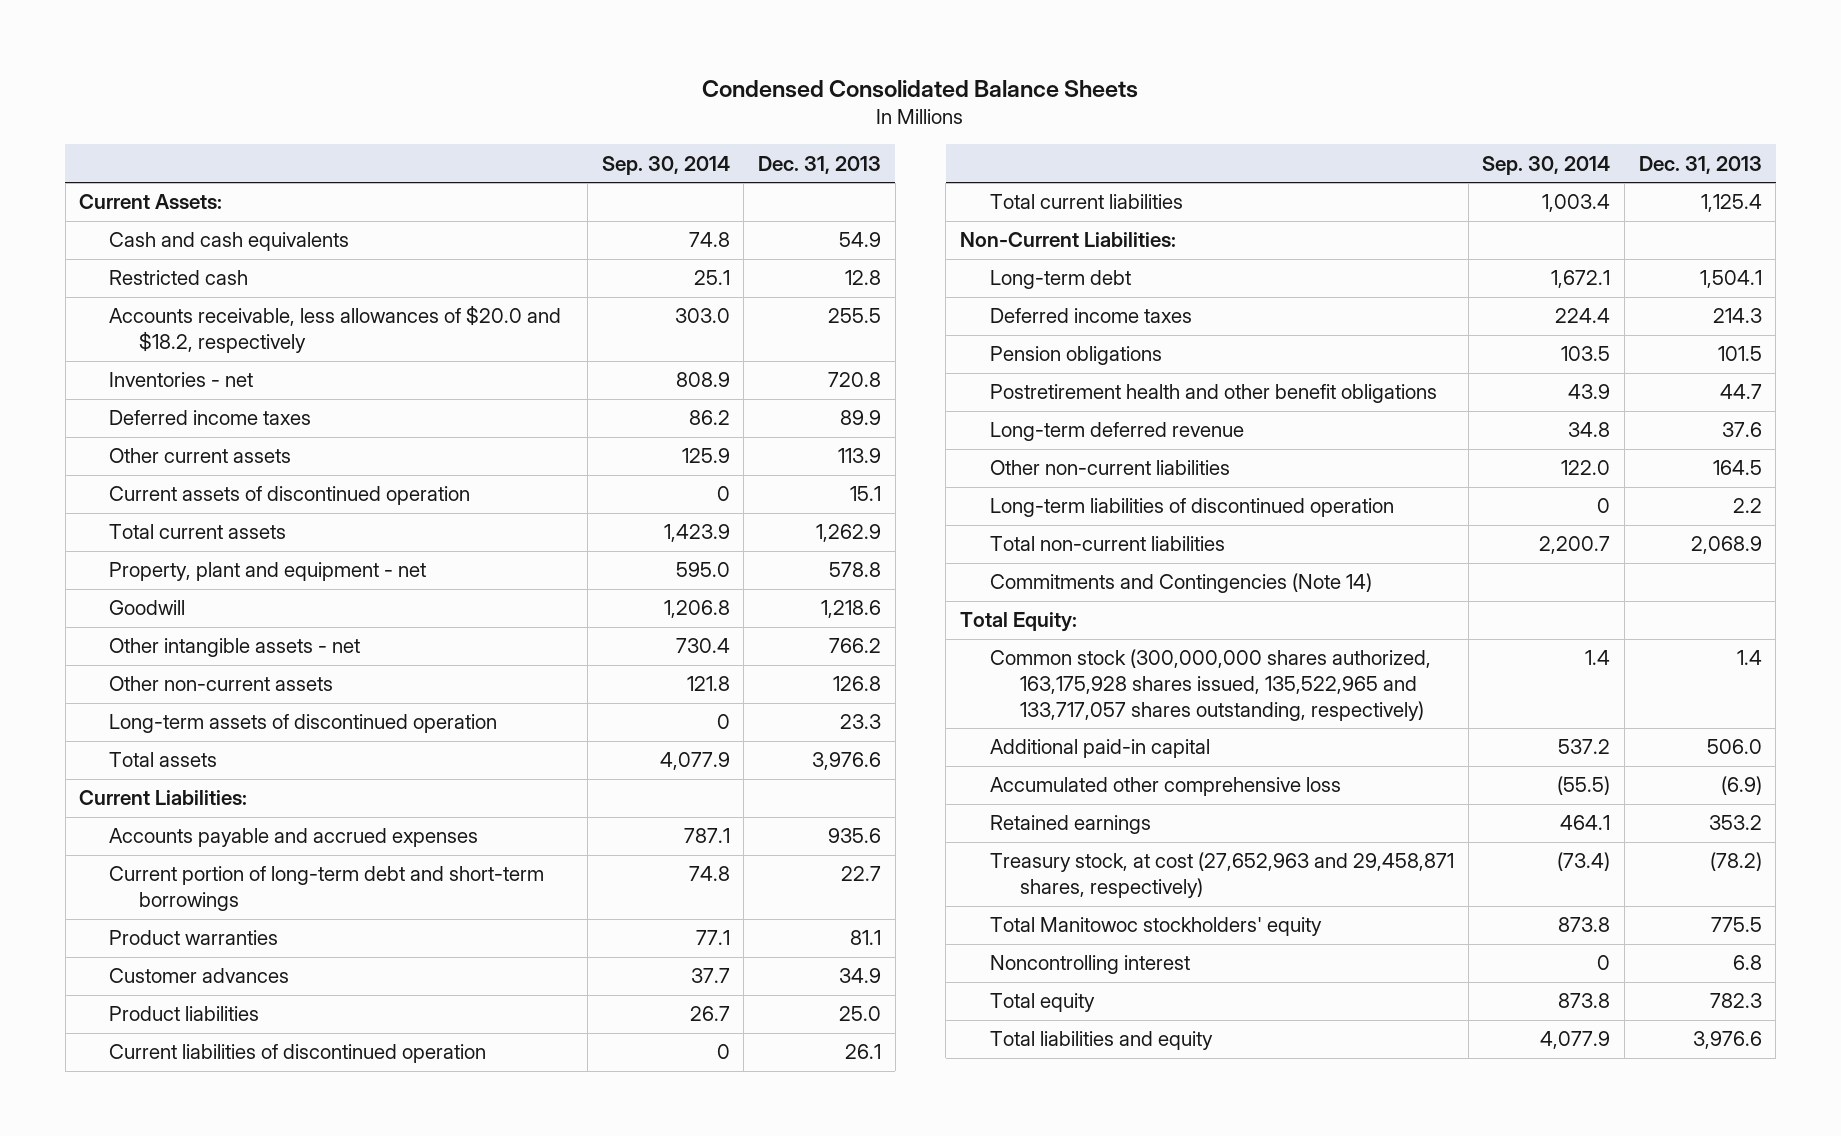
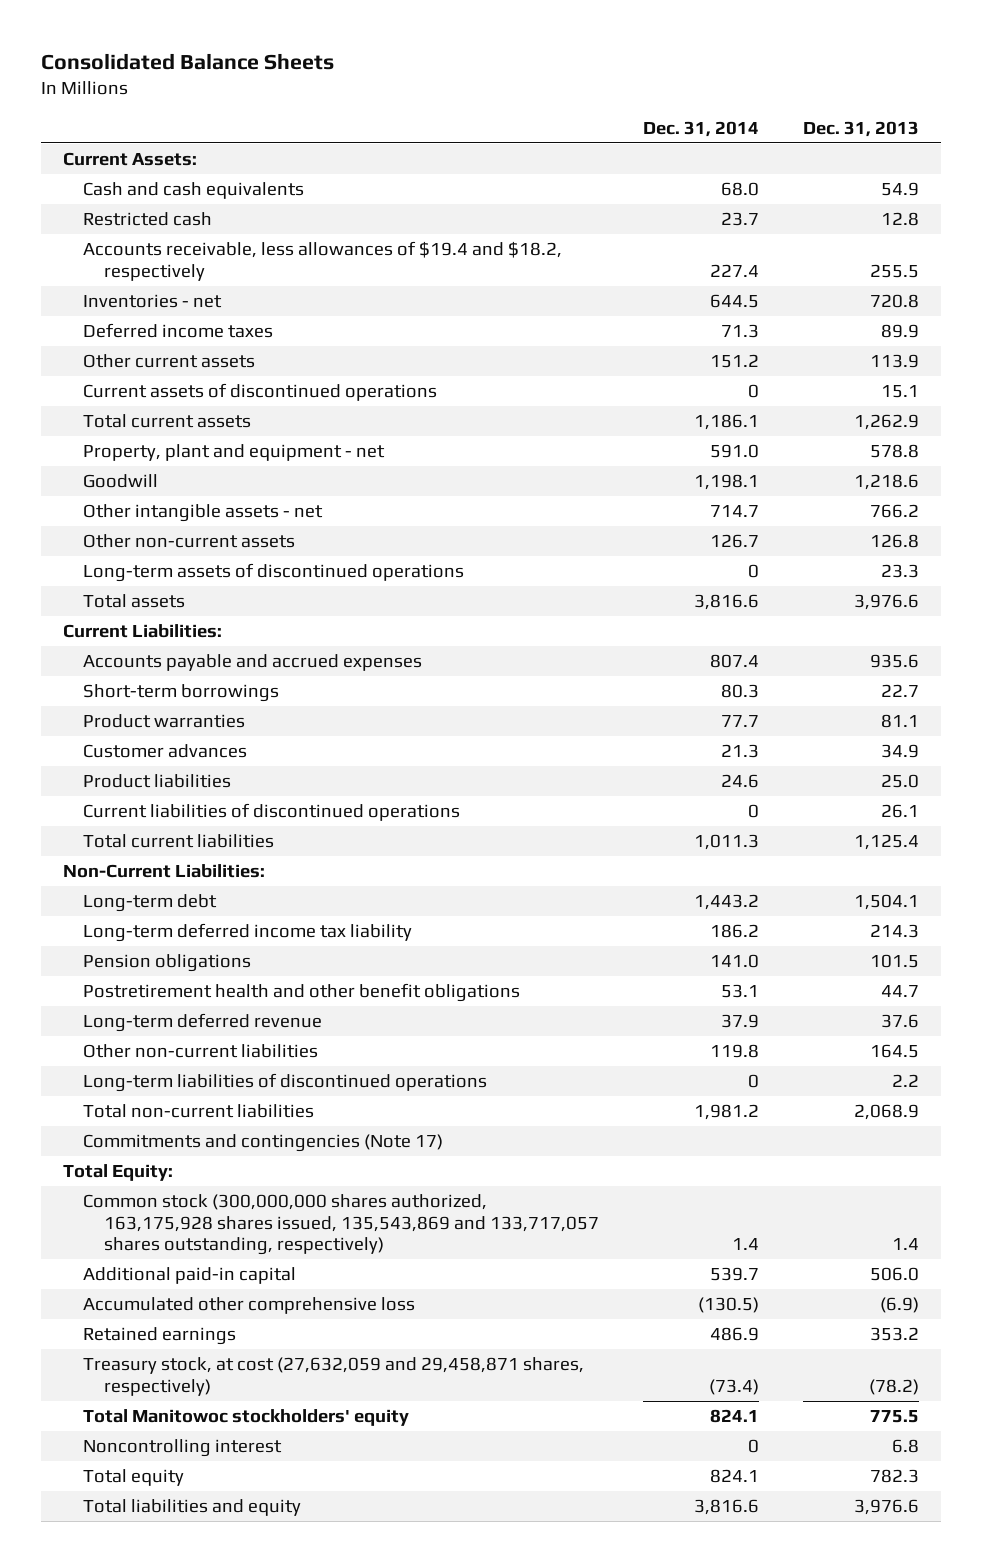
[702,79,1139,98] Condensed Consolidated Balance Sheets -> [40,53,334,71] Consolidated Balance Sheets
[601,155,730,175] Sep. 30, 2014 -> none
none -> [642,120,759,137] Dec. 31, 2014
[109,305,562,354] Accounts receivable, less allowances of $20.0 and $18.2, respectively -> [83,241,563,281] Accounts receivable, less allowances of $19.4 and $18.2, respectively
[109,486,471,506] Current assets of discontinued operation -> [83,383,438,402] Current assets of discontinued operations
[109,714,498,734] Long-term assets of discontinued operation -> [83,563,465,583] Long-term assets of discontinued operations
[109,866,545,912] Current portion of long-term debt and short-term borrowings -> [83,684,280,703] Short-term borrowings
[109,1044,487,1064] Current liabilities of discontinued operation -> [83,803,461,822] Current liabilities of discontinued operations
[989,308,1192,324] Deferred income taxes -> [83,923,413,943] Long-term deferred income tax liability
[989,498,1394,518] Long-term liabilities of discontinued operation -> [83,1073,488,1093] Long-term liabilities of discontinued operations
[989,573,1372,594] Commitments and Contingencies (Note 14) -> [83,1134,444,1153] Commitments and contingencies (Note 17)
[989,649,1431,721] Common stock (300,000,000 shares authorized, 163,175,928 shares issued, 135,522,965 and 133,717,057 shares outstanding, respectively) -> [83,1194,599,1256] Common stock (300,000,000 shares authorized, 163,175,928 shares issued, 135,543,869 and 133,717,057 shares outstanding, respectively)
[989,852,1454,899] Treasury stock, at cost (27,652,963 and 29,458,871 shares, respectively) -> [83,1357,585,1396] Treasury stock, at cost (27,632,059 and 29,458,871 shares, respectively)

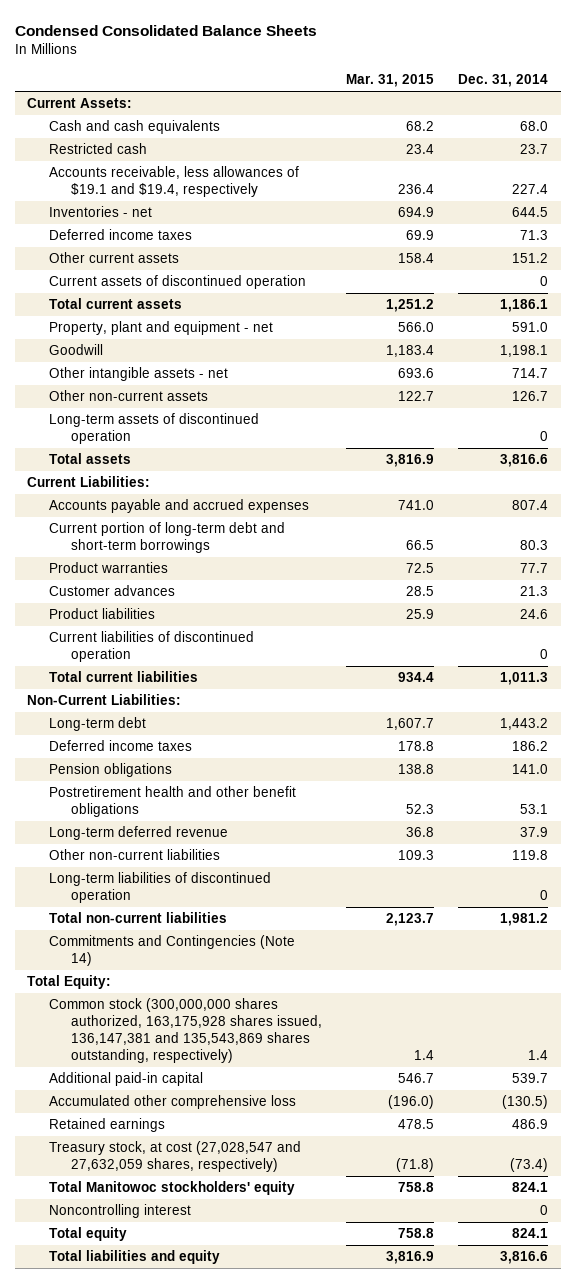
[40,53,334,71] Consolidated Balance Sheets -> [14,25,317,37] Condensed Consolidated Balance Sheets
[803,120,920,137] Dec. 31, 2013 -> none
none -> [345,74,434,88] Mar. 31, 2015
[83,241,563,281] Accounts receivable, less allowances of $19.4 and $18.2, respectively -> [48,166,299,198] Accounts receivable, less allowances of $19.1 and $19.4, respectively
[83,383,438,402] Current assets of discontinued operations -> [48,275,306,290] Current assets of discontinued operation
[83,563,465,583] Long-term assets of discontinued operations -> [48,413,259,445] Long-term assets of discontinued operation
[83,684,280,703] Short-term borrowings -> [48,522,285,554] Current portion of long-term debt and short-term borrowings
[83,803,461,822] Current liabilities of discontinued operations -> [48,631,254,663] Current liabilities of discontinued operation
[83,923,413,943] Long-term deferred income tax liability -> [48,740,192,752] Deferred income taxes
[83,1073,488,1093] Long-term liabilities of discontinued operations -> [48,872,271,904] Long-term liabilities of discontinued operation
[83,1134,444,1153] Commitments and contingencies (Note 17) -> [48,935,295,967] Commitments and Contingencies (Note 14)
[83,1194,599,1256] Common stock (300,000,000 shares authorized, 163,175,928 shares issued, 135,543,869 and 133,717,057 shares outstanding, respectively) -> [48,998,322,1064] Common stock (300,000,000 shares authorized, 163,175,928 shares issued, 136,147,381 and 135,543,869 shares outstanding, respectively)
[83,1357,585,1396] Treasury stock, at cost (27,632,059 and 29,458,871 shares, respectively) -> [48,1141,301,1173] Treasury stock, at cost (27,028,547 and 27,632,059 shares, respectively)

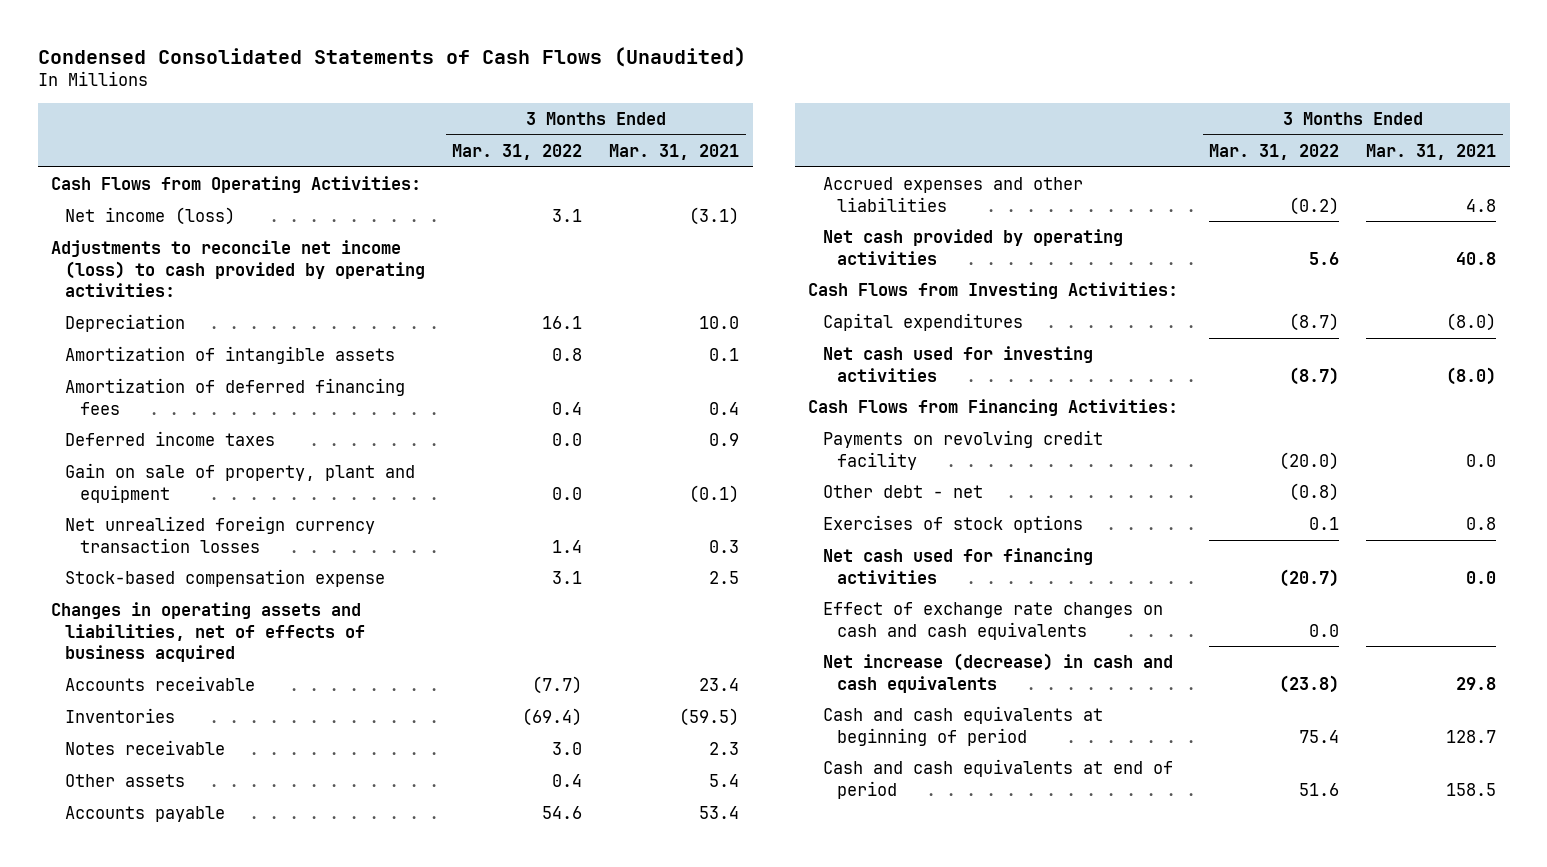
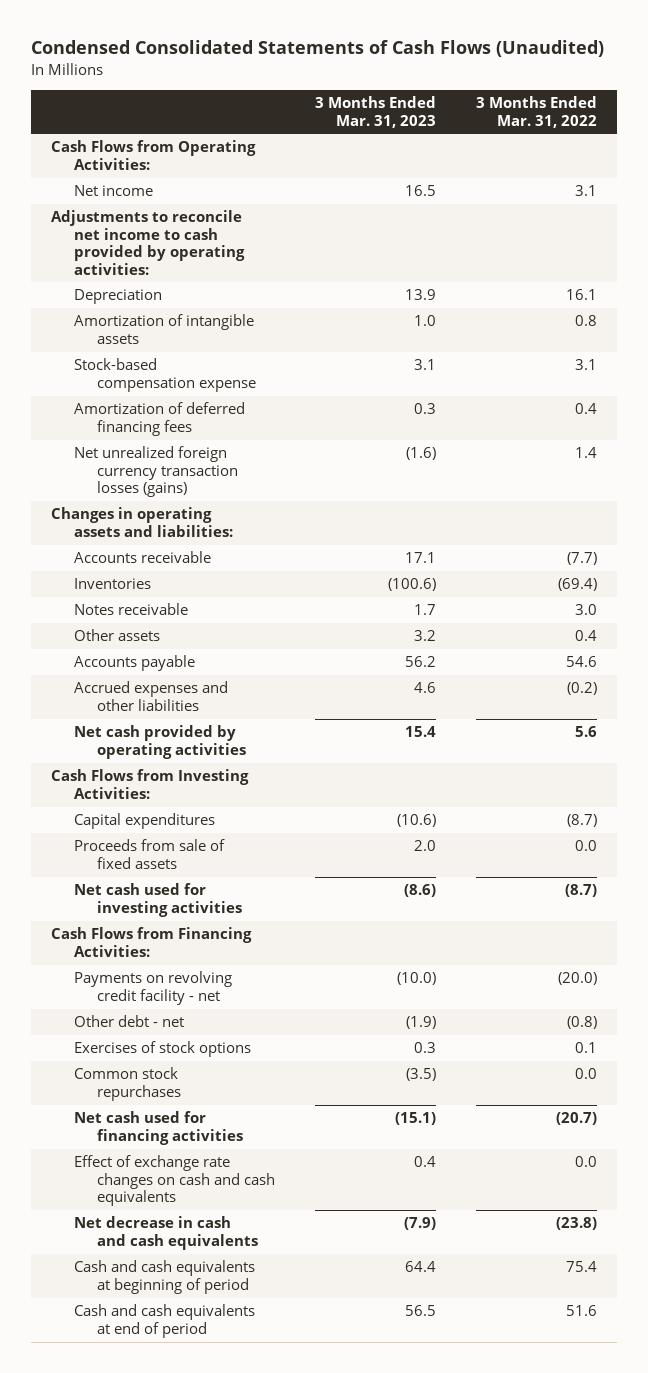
[609,143,740,160] Mar. 31, 2021 -> none
none -> [314,96,436,128] 3 Months Ended Mar. 31, 2023
[65,207,236,226] Net income (loss) -> [73,185,153,197] Net income
[50,240,426,298] Adjustments to reconcile net income (loss) to cash provided by operating activities: -> [50,210,245,275] Adjustments to reconcile net income to cash provided by operating activities:
[65,431,276,447] Deferred income taxes -> none
[65,463,416,503] Gain on sale of property, plant and equipment -> none
[65,516,376,553] Net unrealized foreign currency transaction losses -> none
[65,378,406,415] Amortization of deferred financing fees -> [73,402,245,436] Amortization of deferred financing fees
none -> [73,446,238,498] Net unrealized foreign currency transaction losses (gains)
[50,602,366,663] Changes in operating assets and liabilities, net of effects of business acquired -> [50,507,233,537] Changes in operating assets and liabilities:
none -> [73,839,225,869] Proceeds from sale of fixed assets
[822,430,1103,470] Payments on revolving credit facility -> [73,971,232,1005] Payments on revolving credit facility - net
none -> [73,1067,181,1101] Common stock repurchases
[822,653,1173,693] Net increase (decrease) in cash and cash equivalents -> [73,1216,258,1250] Net decrease in cash and cash equivalents

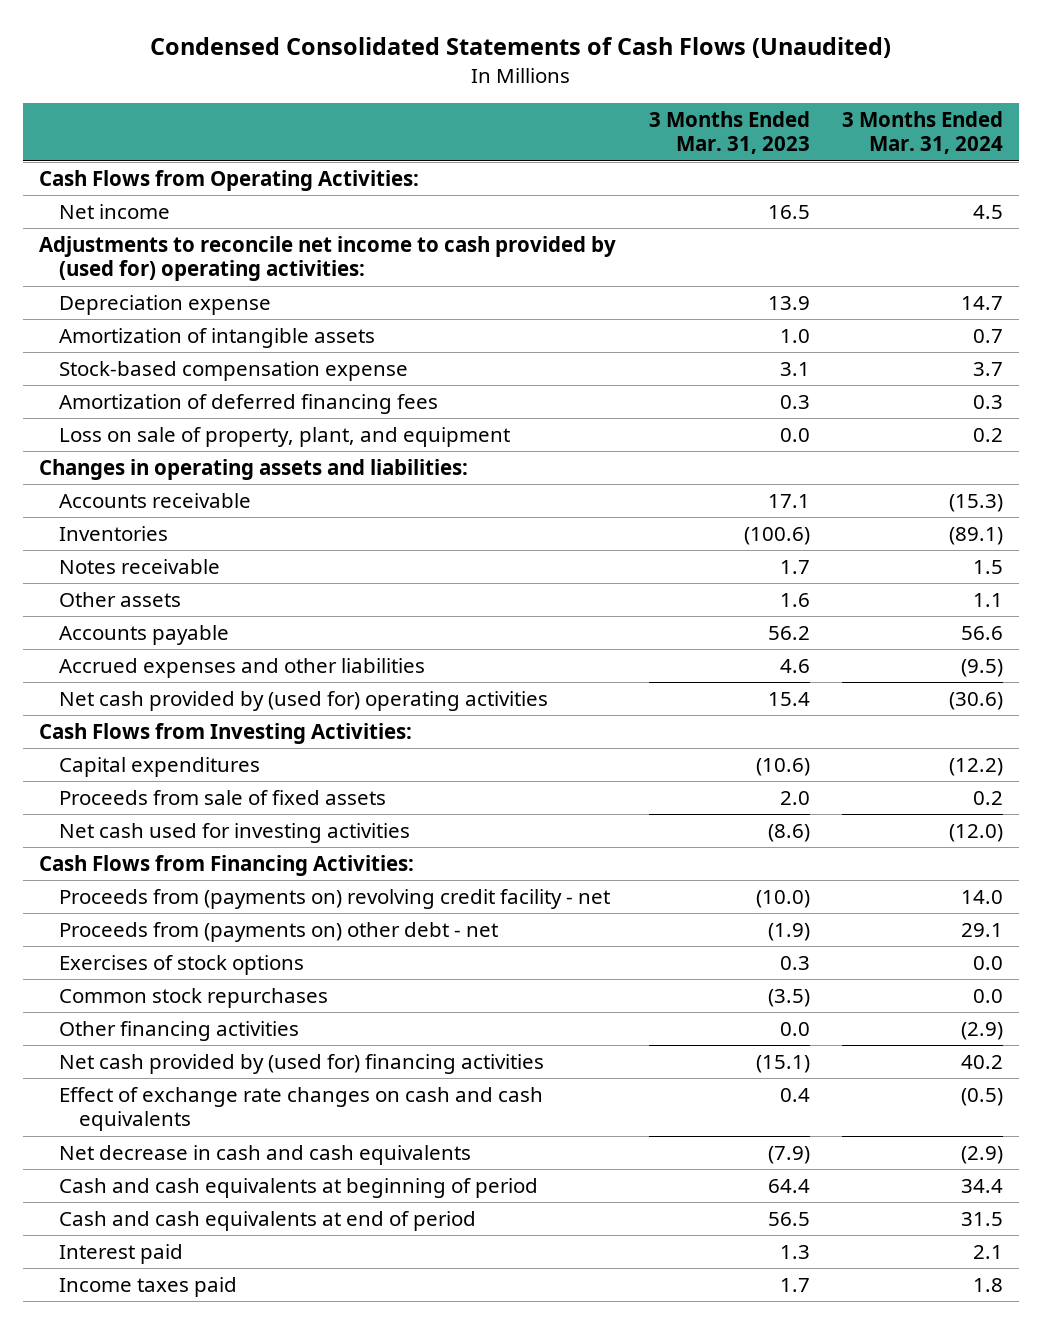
[475,96,597,128] 3 Months Ended Mar. 31, 2022 -> none
none -> [841,110,1003,155] 3 Months Ended Mar. 31, 2024
[50,210,245,275] Adjustments to reconcile net income to cash provided by operating activities: -> [39,236,617,282] Adjustments to reconcile net income to cash provided by (used for) operating activities:
[73,289,162,305] Depreciation -> [59,295,272,316] Depreciation expense
[73,446,238,498] Net unrealized foreign currency transaction losses (gains) -> none
none -> [59,427,511,448] Loss on sale of property, plant, and equipment
[413,630,436,642] 3.2 -> [779,593,810,608] 1.6
[73,725,246,759] Net cash provided by operating activities -> [59,691,549,712] Net cash provided by (used for) operating activities
[73,971,232,1005] Payments on revolving credit facility - net -> [59,889,611,910] Proceeds from (payments on) revolving credit facility - net
[73,1015,184,1028] Other debt - net -> [59,922,499,943] Proceeds from (payments on) other debt - net
none -> [59,1021,300,1042] Other financing activities
[73,1111,243,1145] Net cash used for financing activities -> [59,1054,545,1075] Net cash provided by (used for) financing activities
none -> [59,1244,184,1265] Interest paid
none -> [59,1277,238,1298] Income taxes paid

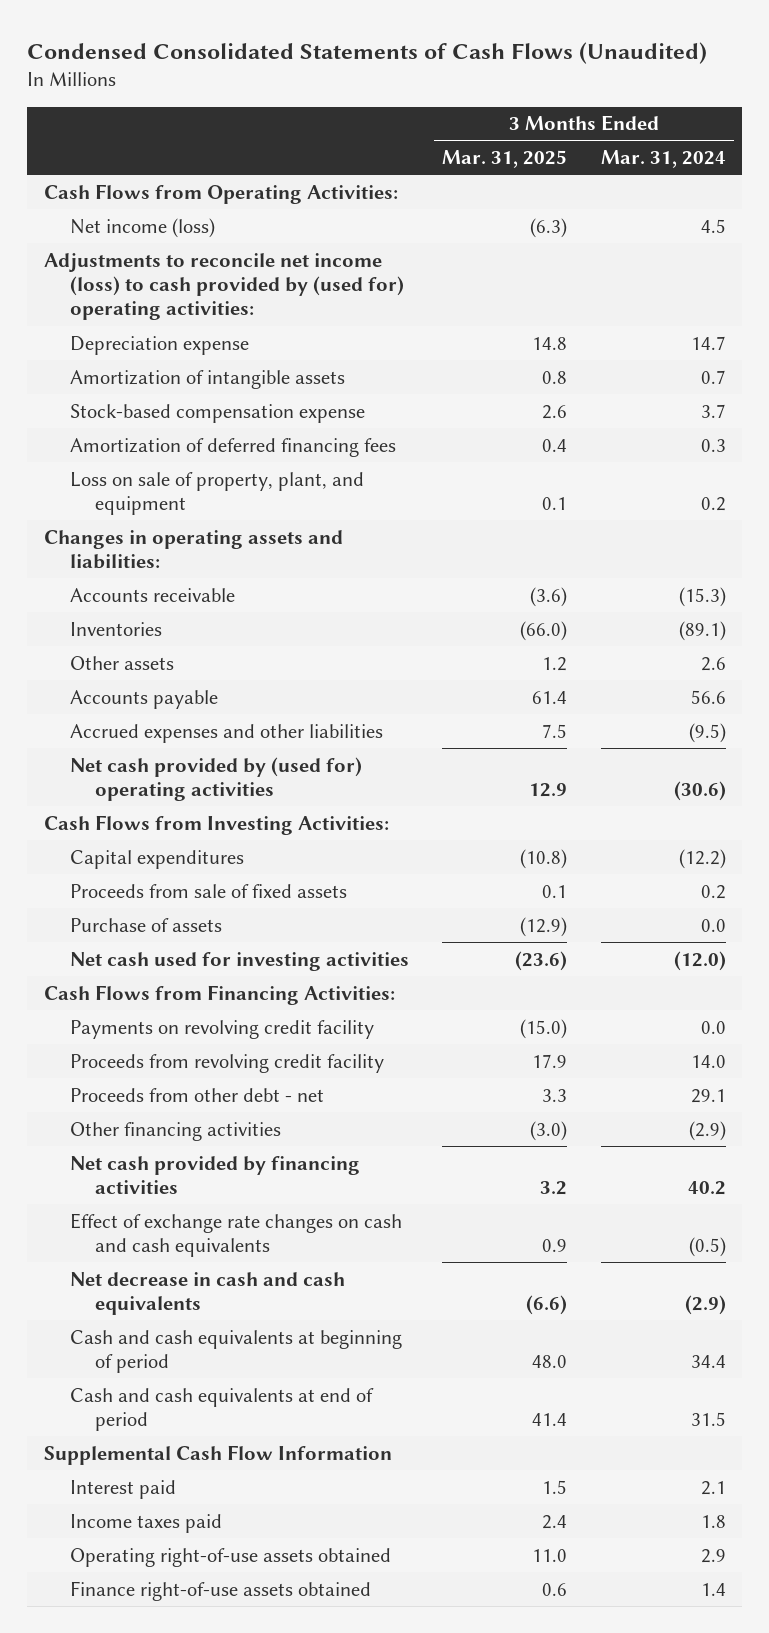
[648,110,810,155] 3 Months Ended Mar. 31, 2023 -> none
none -> [442,150,568,169] Mar. 31, 2025
[59,204,171,220] Net income -> [69,217,215,238] Net income (loss)
[39,236,617,282] Adjustments to reconcile net income to cash provided by (used for) operating activities: -> [43,252,404,321] Adjustments to reconcile net income (loss) to cash provided by (used for) operating activities:
[59,559,221,575] Notes receivable -> none
[972,593,1003,608] 1.1 -> [700,656,726,671] 2.6
none -> [69,917,222,932] Purchase of assets
[59,955,305,976] Exercises of stock options -> none
[59,988,329,1009] Common stock repurchases -> none
none -> [69,1019,374,1039] Payments on revolving credit facility
[59,889,611,910] Proceeds from (payments on) revolving credit facility - net -> [69,1053,384,1073] Proceeds from revolving credit facility
[59,922,499,943] Proceeds from (payments on) other debt - net -> [69,1087,324,1102] Proceeds from other debt - net
[59,1054,545,1075] Net cash provided by (used for) financing activities -> [69,1155,360,1194] Net cash provided by financing activities
none -> [43,1444,392,1465] Supplemental Cash Flow Information
none -> [69,1547,391,1567] Operating right-of-use assets obtained
none -> [69,1580,371,1601] Finance right-of-use assets obtained

